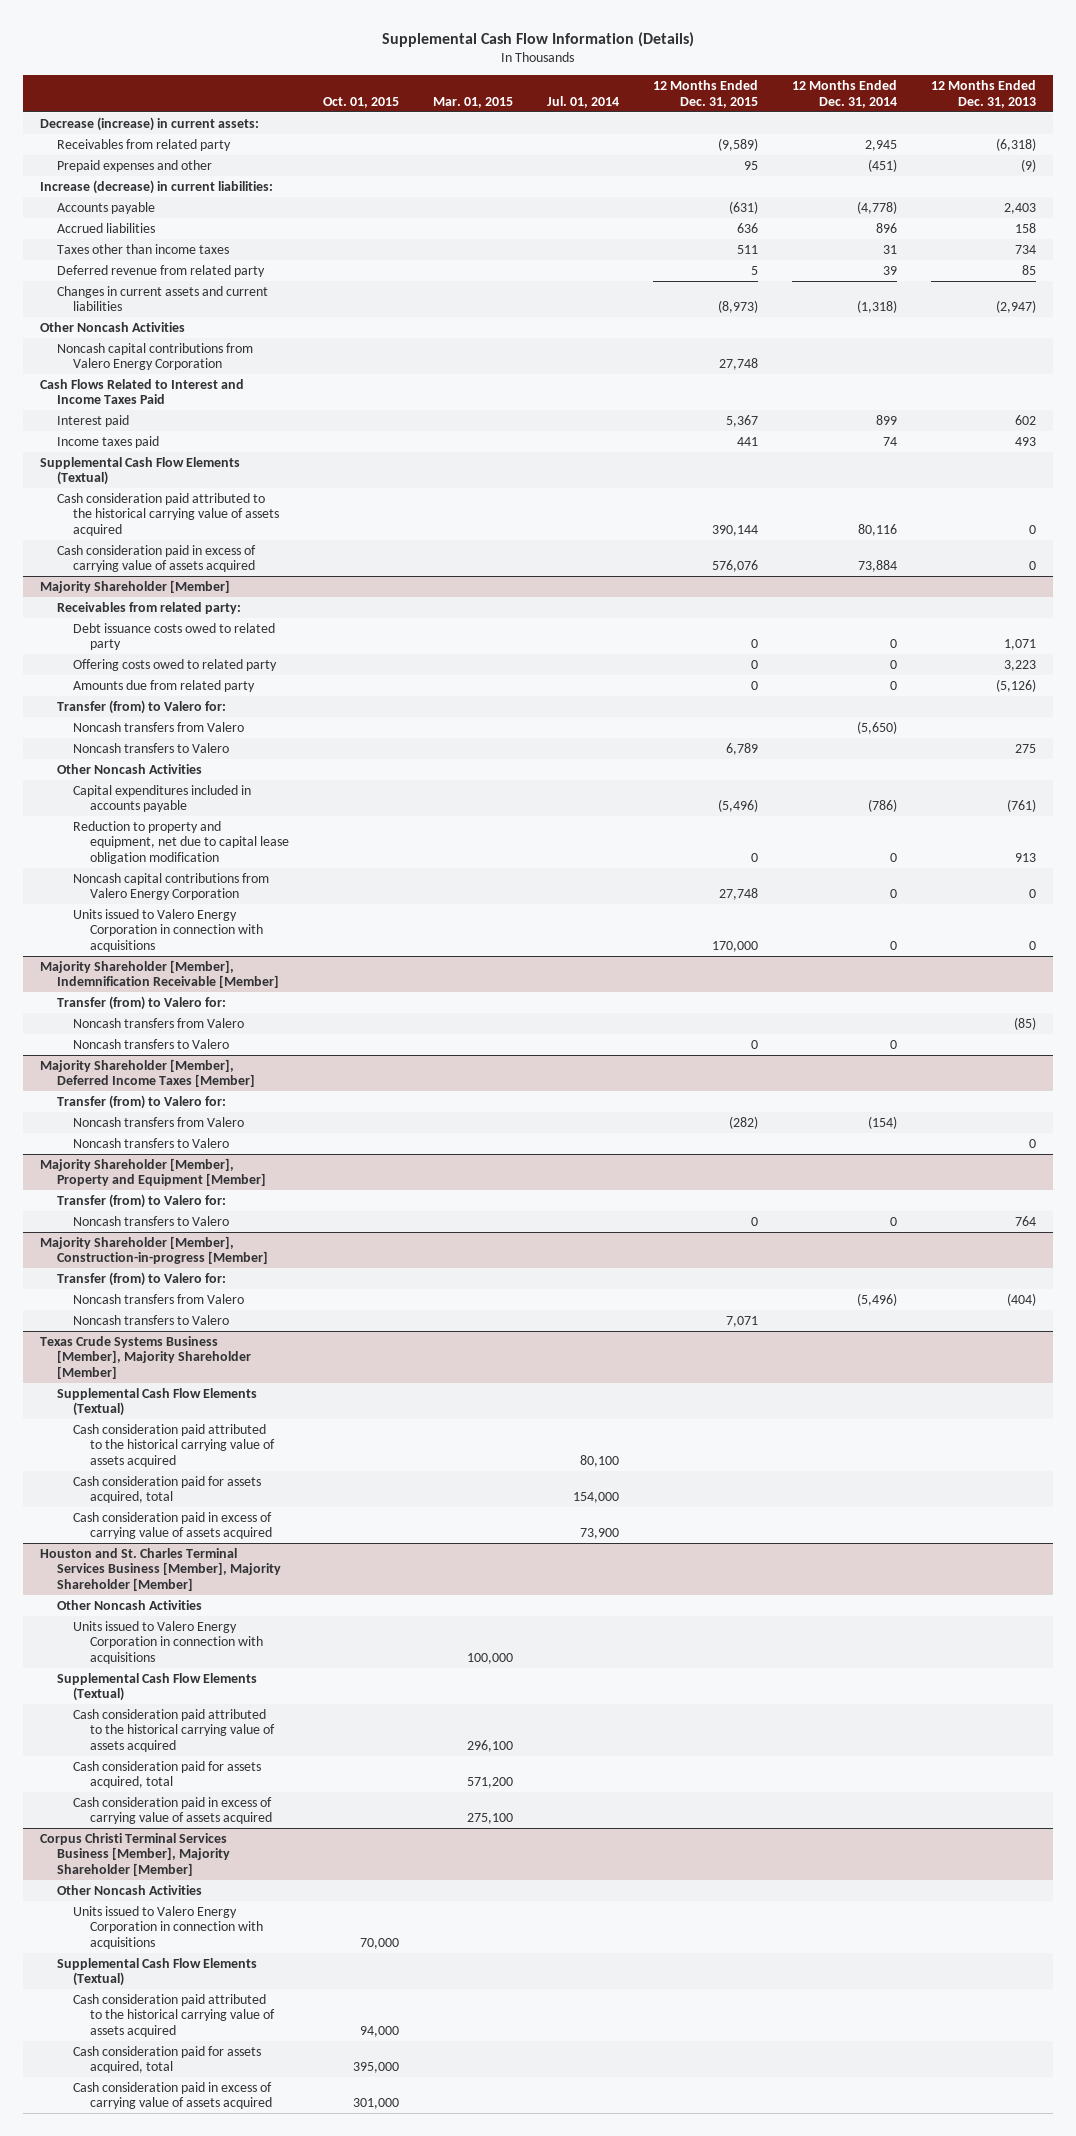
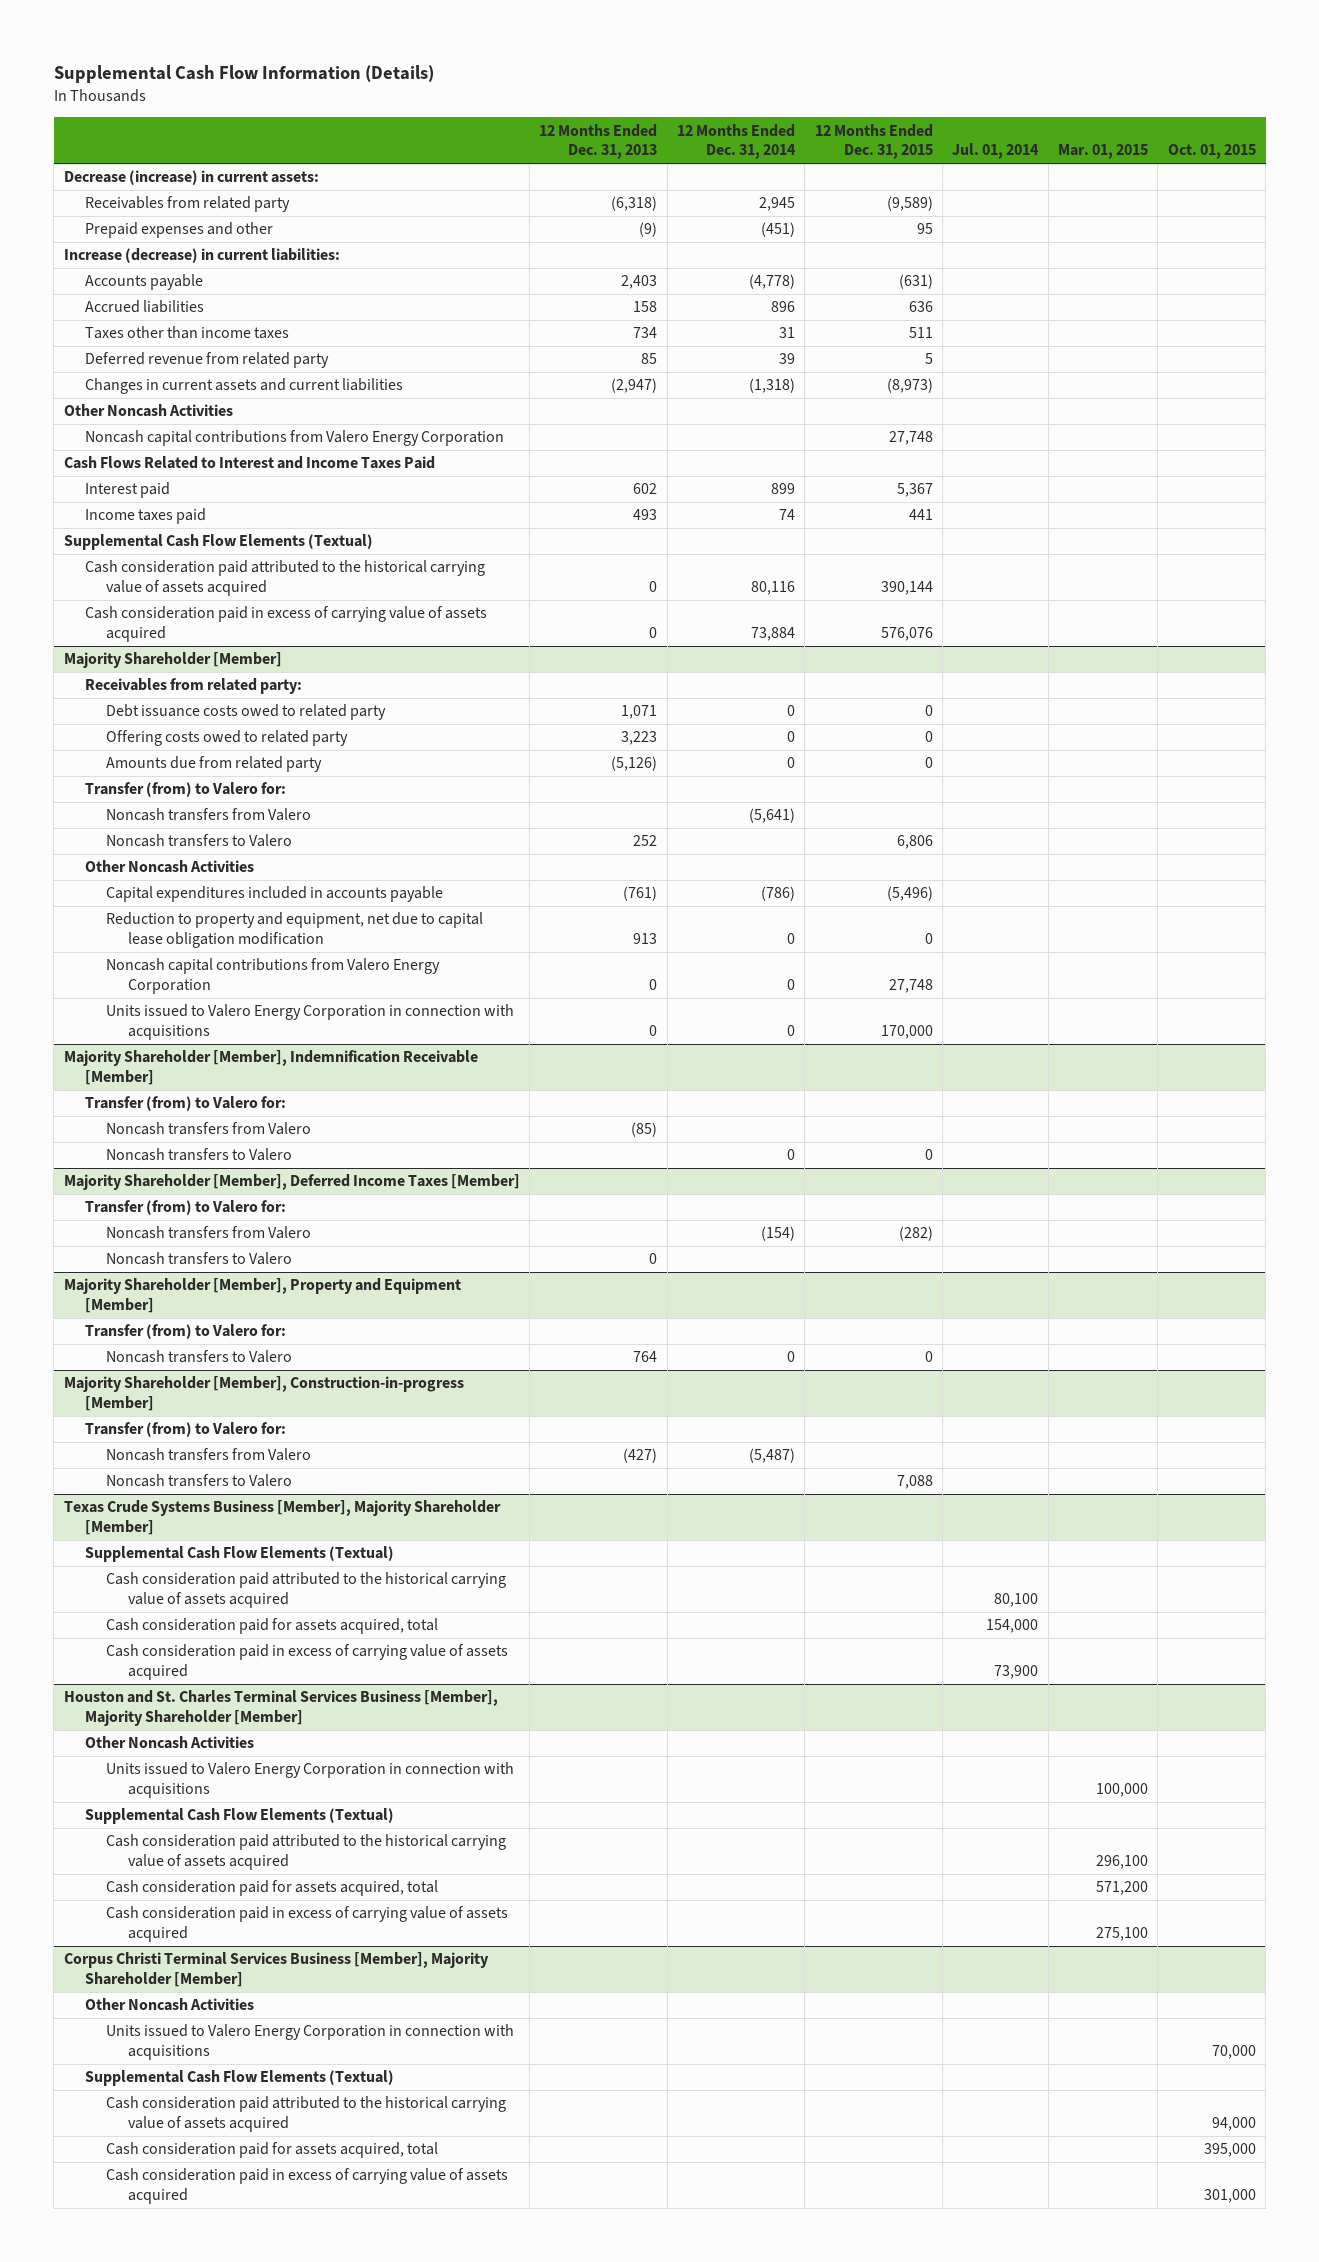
[857,720,898,734] (5,650) -> [749,808,796,824] (5,641)
[726,742,759,755] 6,789 -> [896,835,933,850] 6,806
[1015,743,1037,753] 275 -> [633,835,658,847] 252
[857,1292,898,1306] (5,496) -> [749,1448,796,1464] (5,487)
[1007,1292,1037,1306] (404) -> [623,1448,658,1464] (427)
[726,1315,759,1327] 7,071 -> [896,1475,933,1490] 7,088

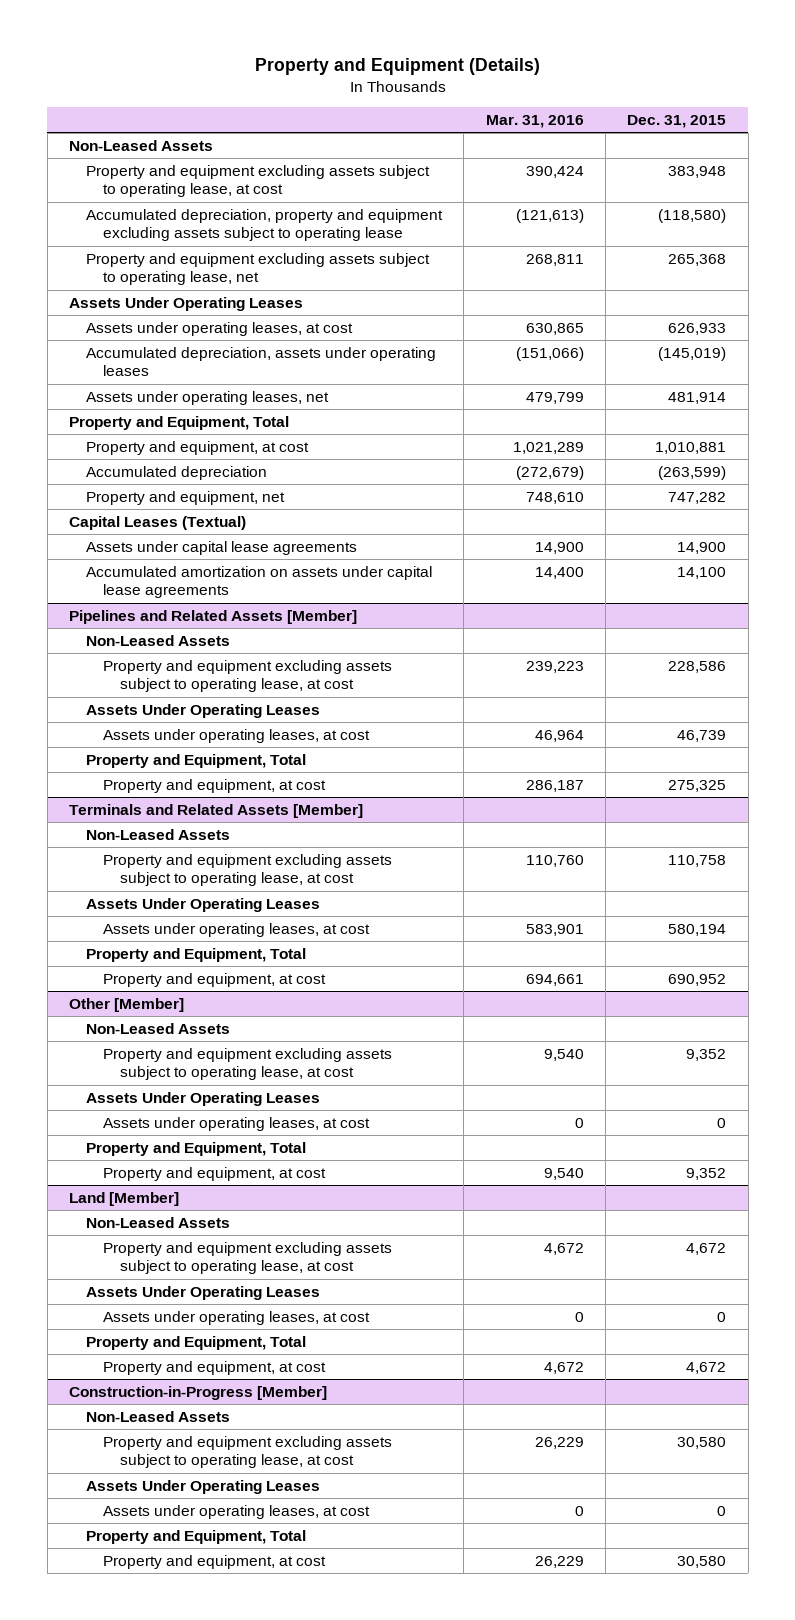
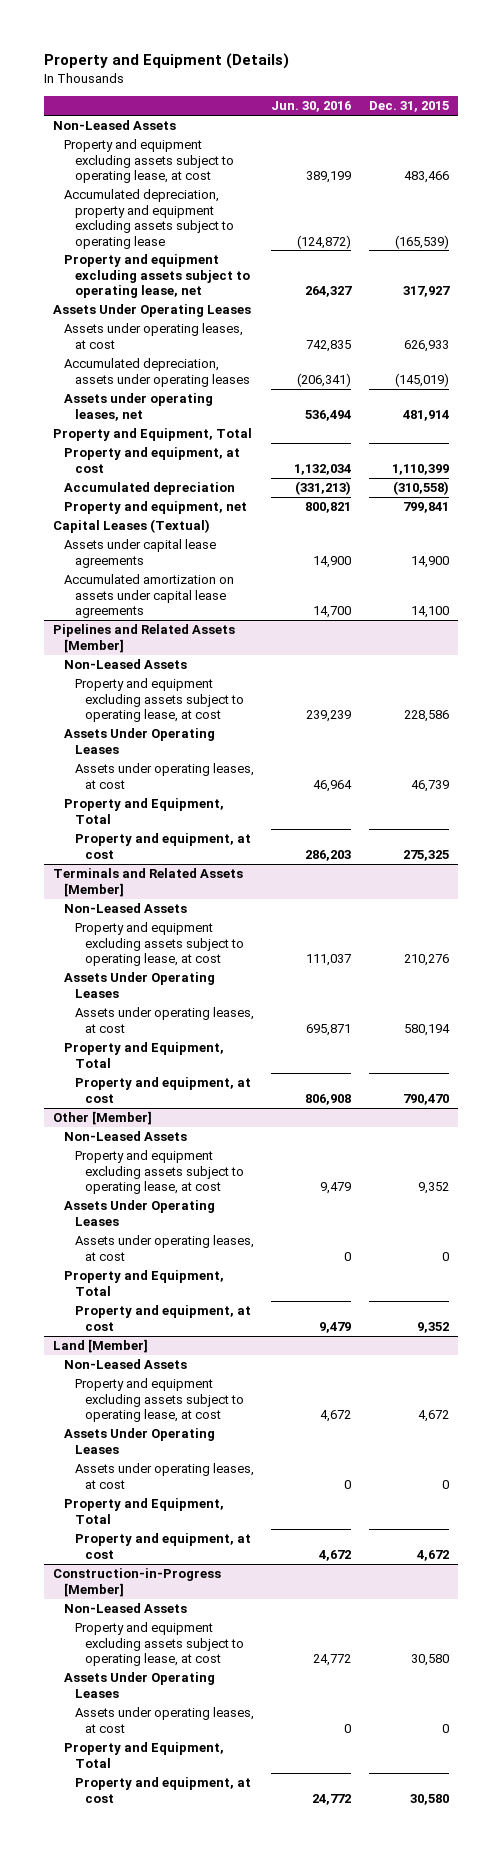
[485,114,584,128] Mar. 31, 2016 -> none
none -> [271,101,352,113] Jun. 30, 2016
[668,165,727,178] 383,948 -> [403,171,449,184] 483,466
[658,208,727,223] (118,580) -> [394,234,449,249] (165,539)
[668,253,727,266] 265,368 -> [402,286,450,298] 317,927
[655,441,727,454] 1,010,881 -> [391,463,449,475] 1,110,399
[658,465,727,480] (263,599) -> [392,481,449,496] (310,558)
[668,491,727,504] 747,282 -> [402,502,449,514] 799,841
[668,854,727,867] 110,758 -> [403,954,449,967] 210,276
[668,973,727,986] 690,952 -> [402,1093,449,1105] 790,470

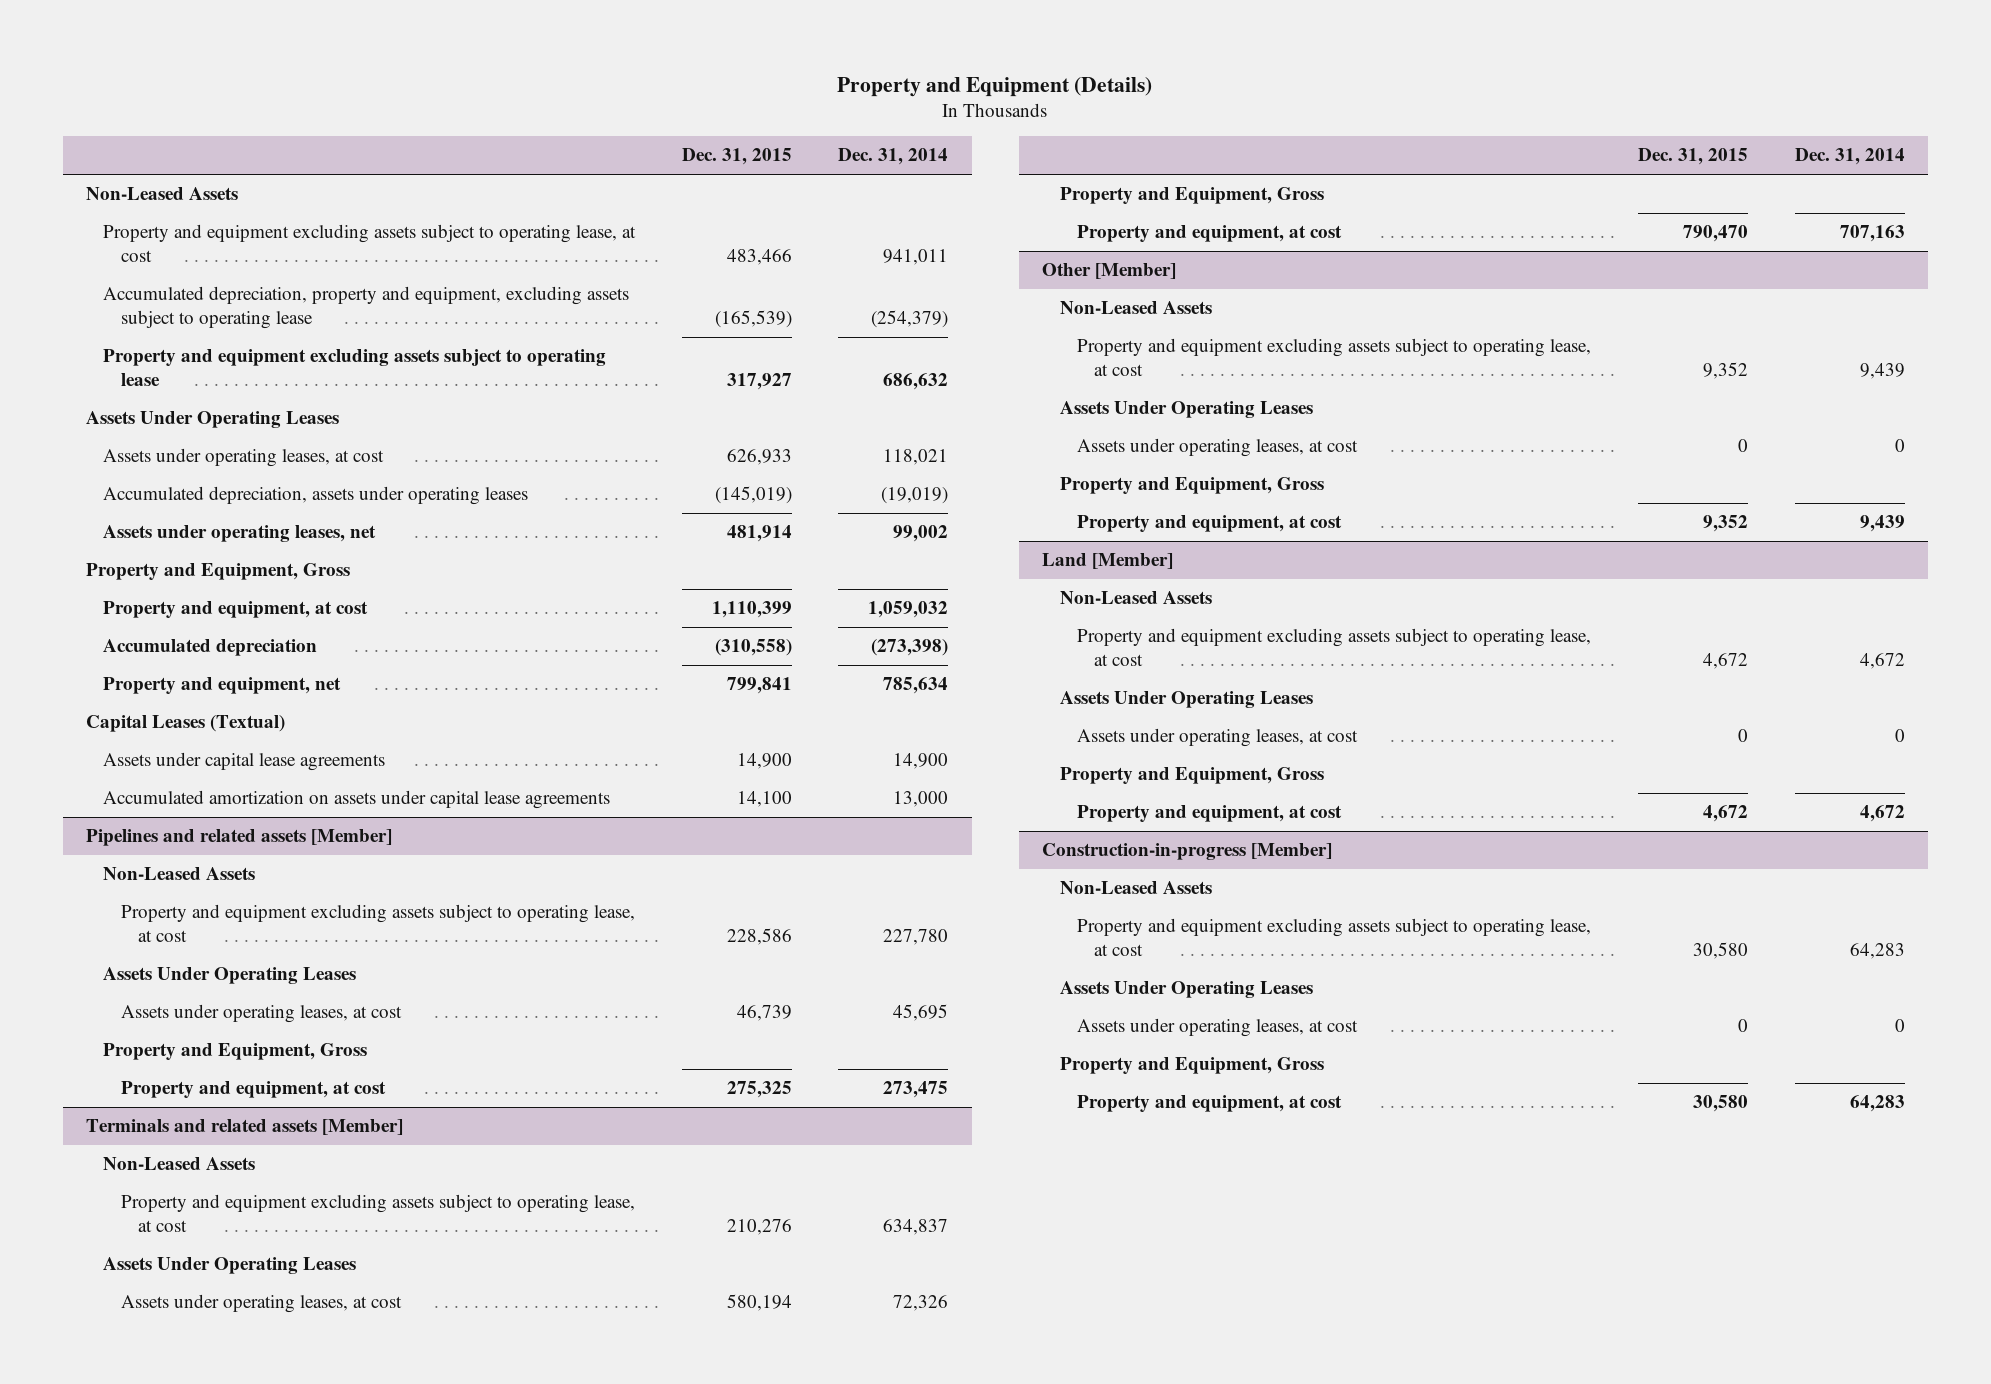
[271,101,352,113] Jun. 30, 2016 -> none
none -> [838,148,949,166] Dec. 31, 2014
[63,189,234,249] Accumulated depreciation, property and equipment excluding assets subject to operating lease -> [103,286,630,329] Accumulated depreciation, property and equipment, excluding assets subject to operating lease
[63,254,250,299] Property and equipment excluding assets subject to operating lease, net -> [103,349,607,386] Property and equipment excluding assets subject to operating lease
[53,428,253,442] Property and Equipment, Total -> [85,563,350,581] Property and Equipment, Gross
[53,624,236,653] Pipelines and Related Assets [Member] -> [85,829,392,847] Pipelines and related assets [Member]
[63,798,224,824] Property and Equipment, Total -> [103,1043,368,1061] Property and Equipment, Gross
[53,868,244,897] Terminals and Related Assets [Member] -> [85,1119,403,1136] Terminals and related assets [Member]
[63,1042,224,1068] Property and Equipment, Total -> [1059,187,1324,205] Property and Equipment, Gross
[63,1270,224,1296] Property and Equipment, Total -> [1059,477,1324,495] Property and Equipment, Gross
[63,1498,224,1524] Property and Equipment, Total -> [1059,767,1324,785] Property and Equipment, Gross
[53,1568,222,1597] Construction-in-Progress [Member] -> [1042,843,1333,861] Construction-in-progress [Member]
[63,1742,224,1768] Property and Equipment, Total -> [1059,1057,1324,1075] Property and Equipment, Gross

